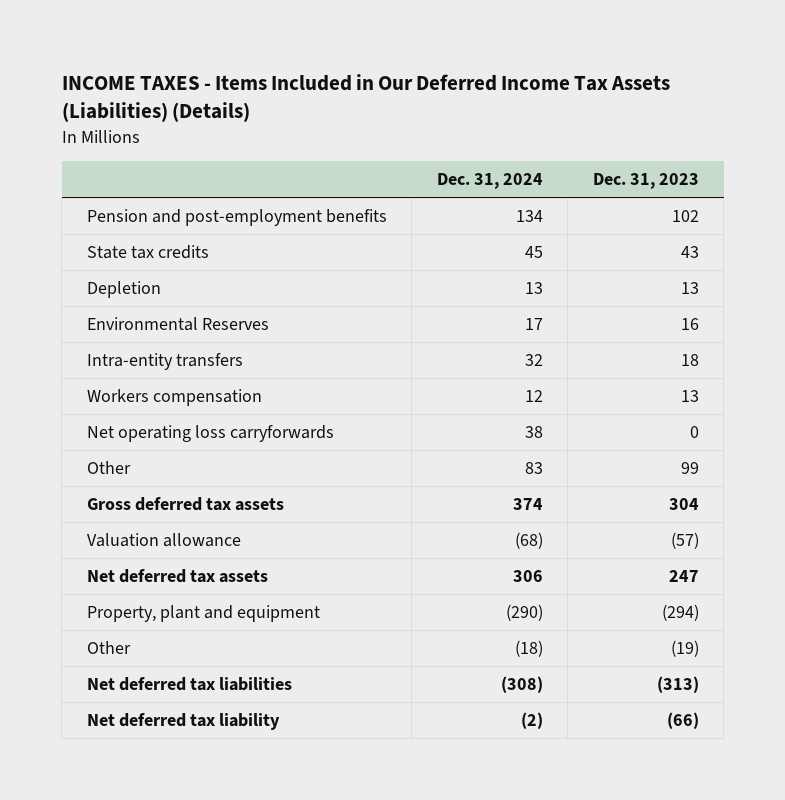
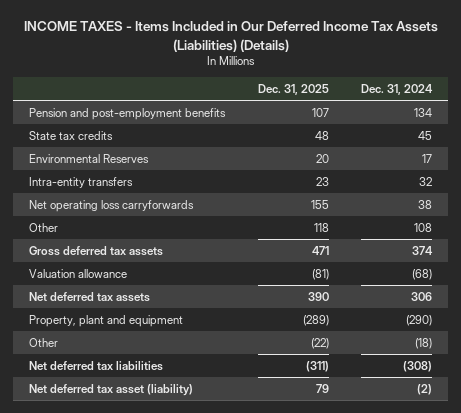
[592,173,699,190] Dec. 31, 2023 -> none
none -> [257,83,329,95] Dec. 31, 2025
[86,280,161,298] Depletion -> none
[86,388,262,406] Workers compensation -> none
[524,461,543,474] 83 -> [414,222,433,232] 108
[86,712,280,730] Net deferred tax liability -> [29,383,194,396] Net deferred tax asset (liability)

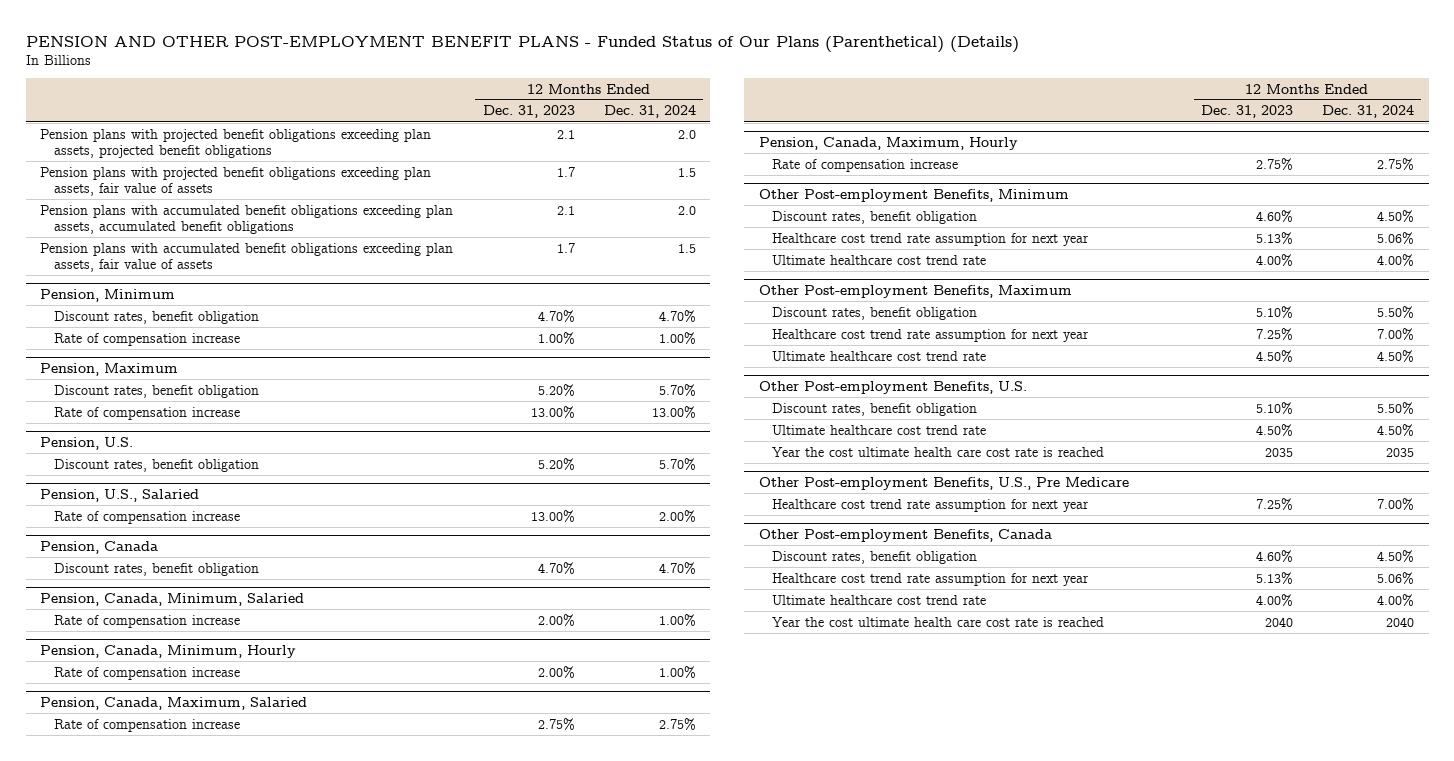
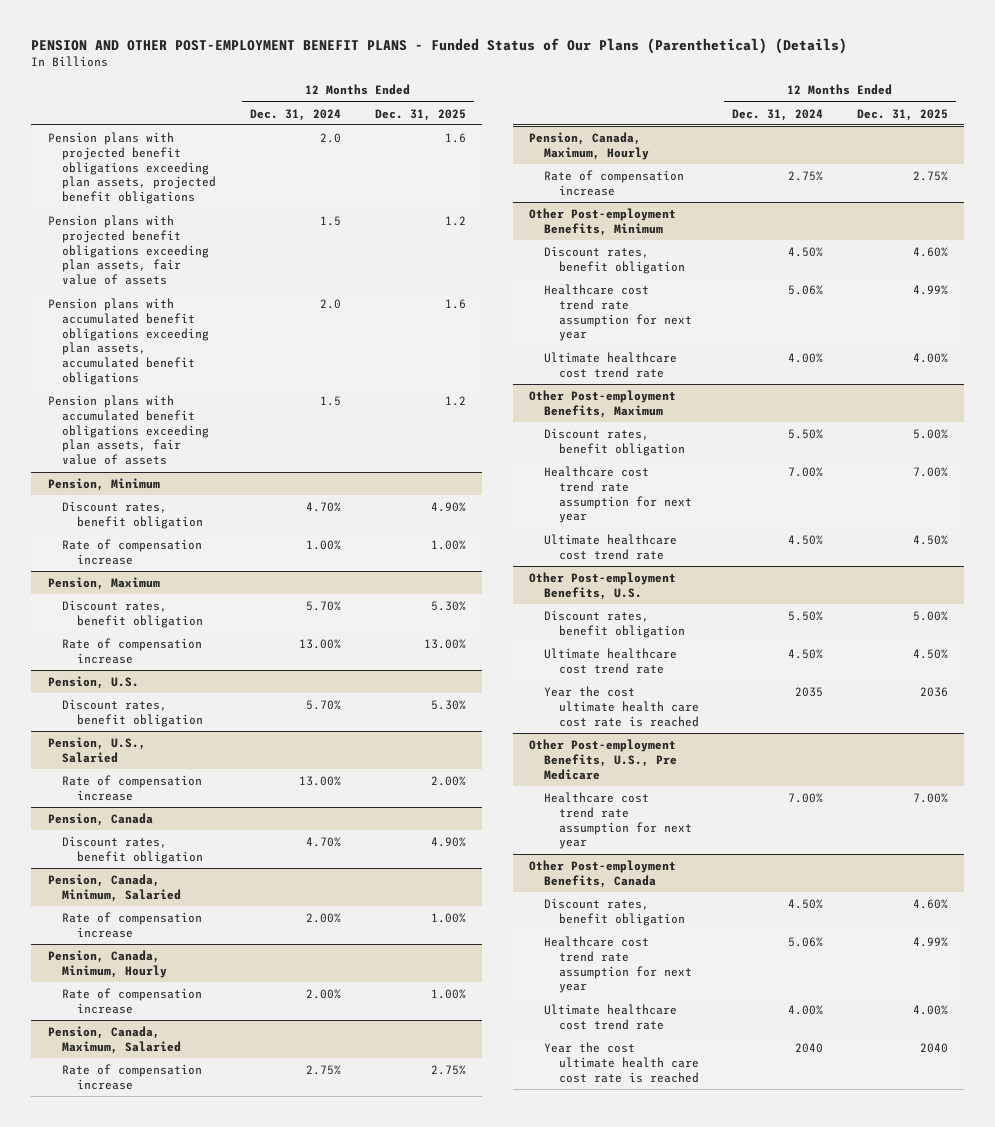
[482,105,575,119] Dec. 31, 2023 -> none
none -> [374,108,466,121] Dec. 31, 2025
[658,509,696,523] 2.00% -> [299,775,342,786] 13.00%
[658,613,696,627] 1.00% -> [306,912,342,923] 2.00%
[658,665,696,679] 1.00% -> [306,988,342,999] 2.00%

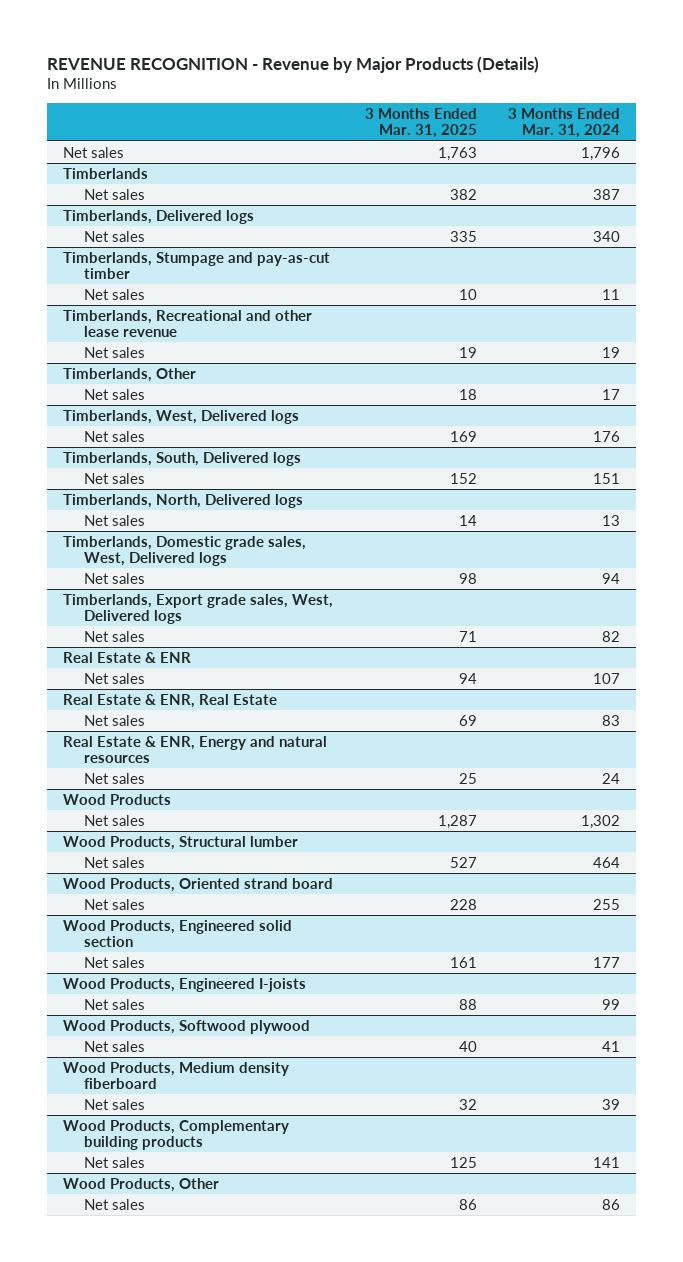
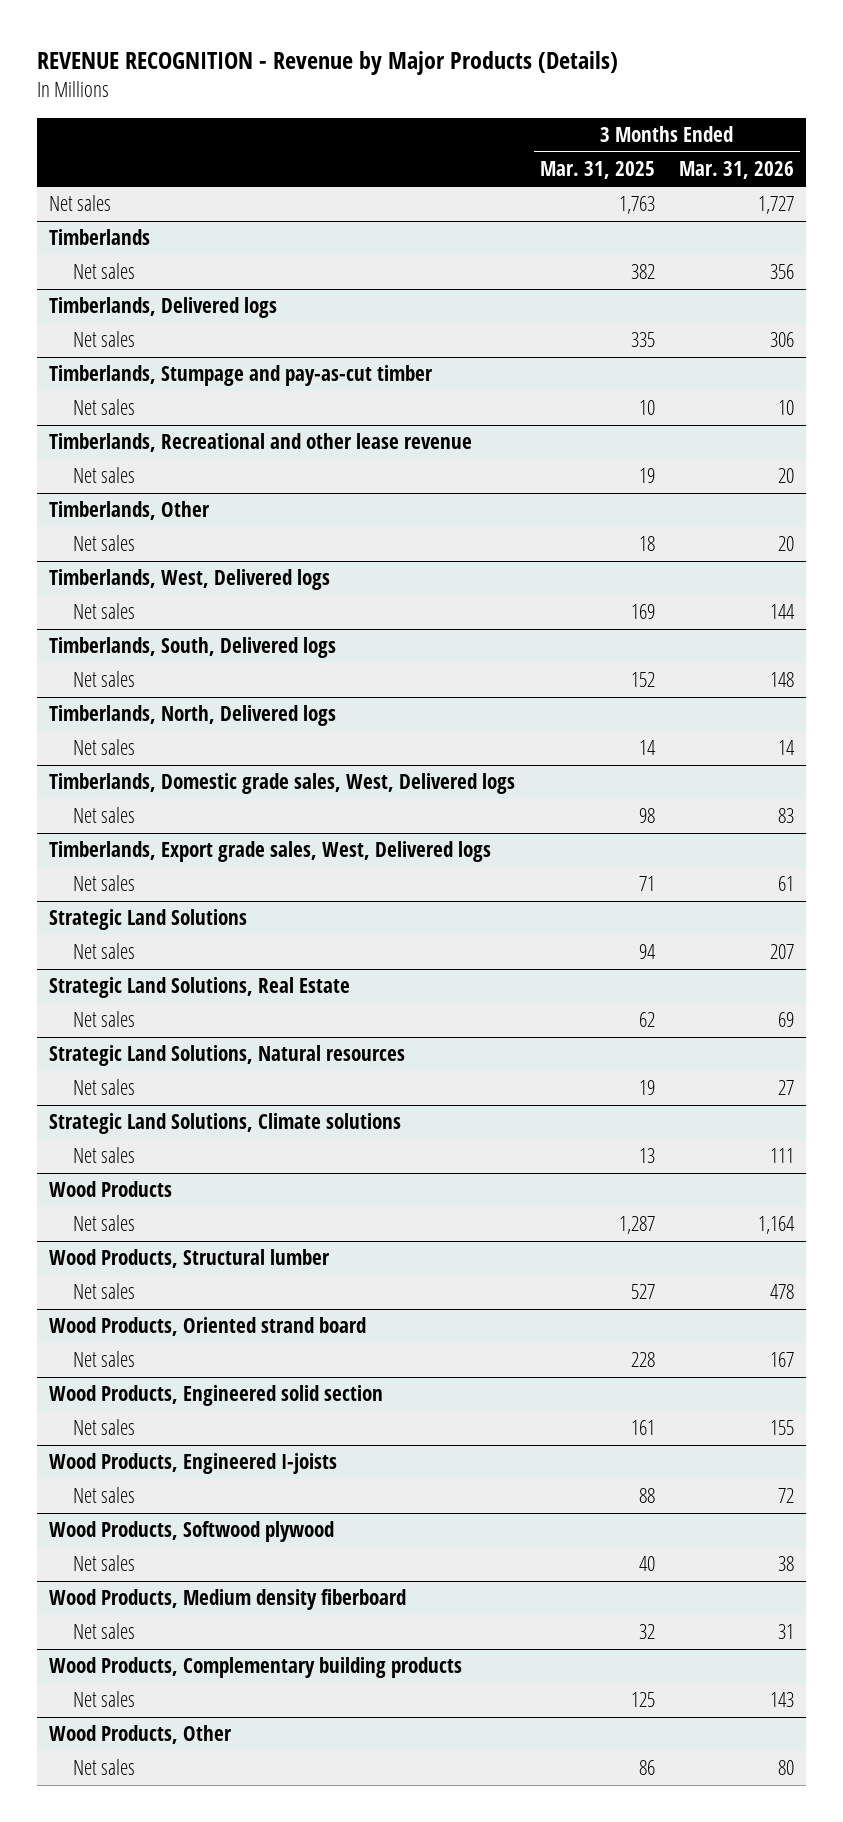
[508,107,621,139] 3 Months Ended Mar. 31, 2024 -> none
none -> [679,161,795,180] Mar. 31, 2026
[63,651,192,663] Real Estate & ENR -> none
none -> [49,909,248,931] Strategic Land Solutions
[63,693,278,708] Real Estate & ENR, Real Estate -> none
[63,735,328,764] Real Estate & ENR, Energy and natural resources -> none
none -> [49,977,351,999] Strategic Land Solutions, Real Estate
[458,714,477,726] 69 -> [638,1012,655,1028] 62
none -> [49,1045,406,1067] Strategic Land Solutions, Natural resources
[458,772,477,784] 25 -> [638,1080,655,1096] 19
none -> [49,1113,402,1135] Strategic Land Solutions, Climate solutions
none -> [73,1147,136,1164] Net sales

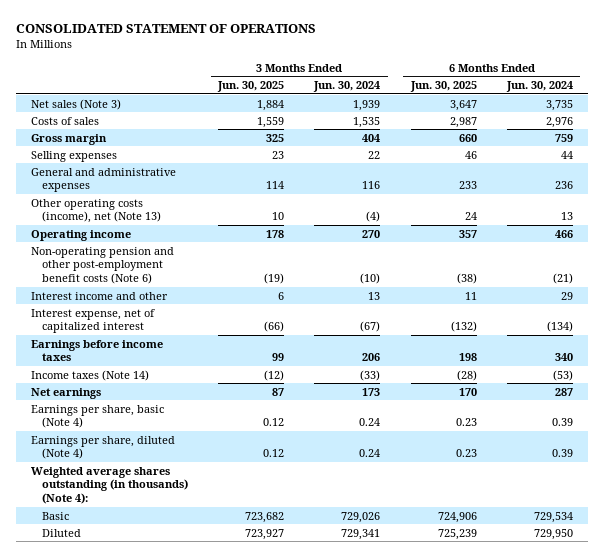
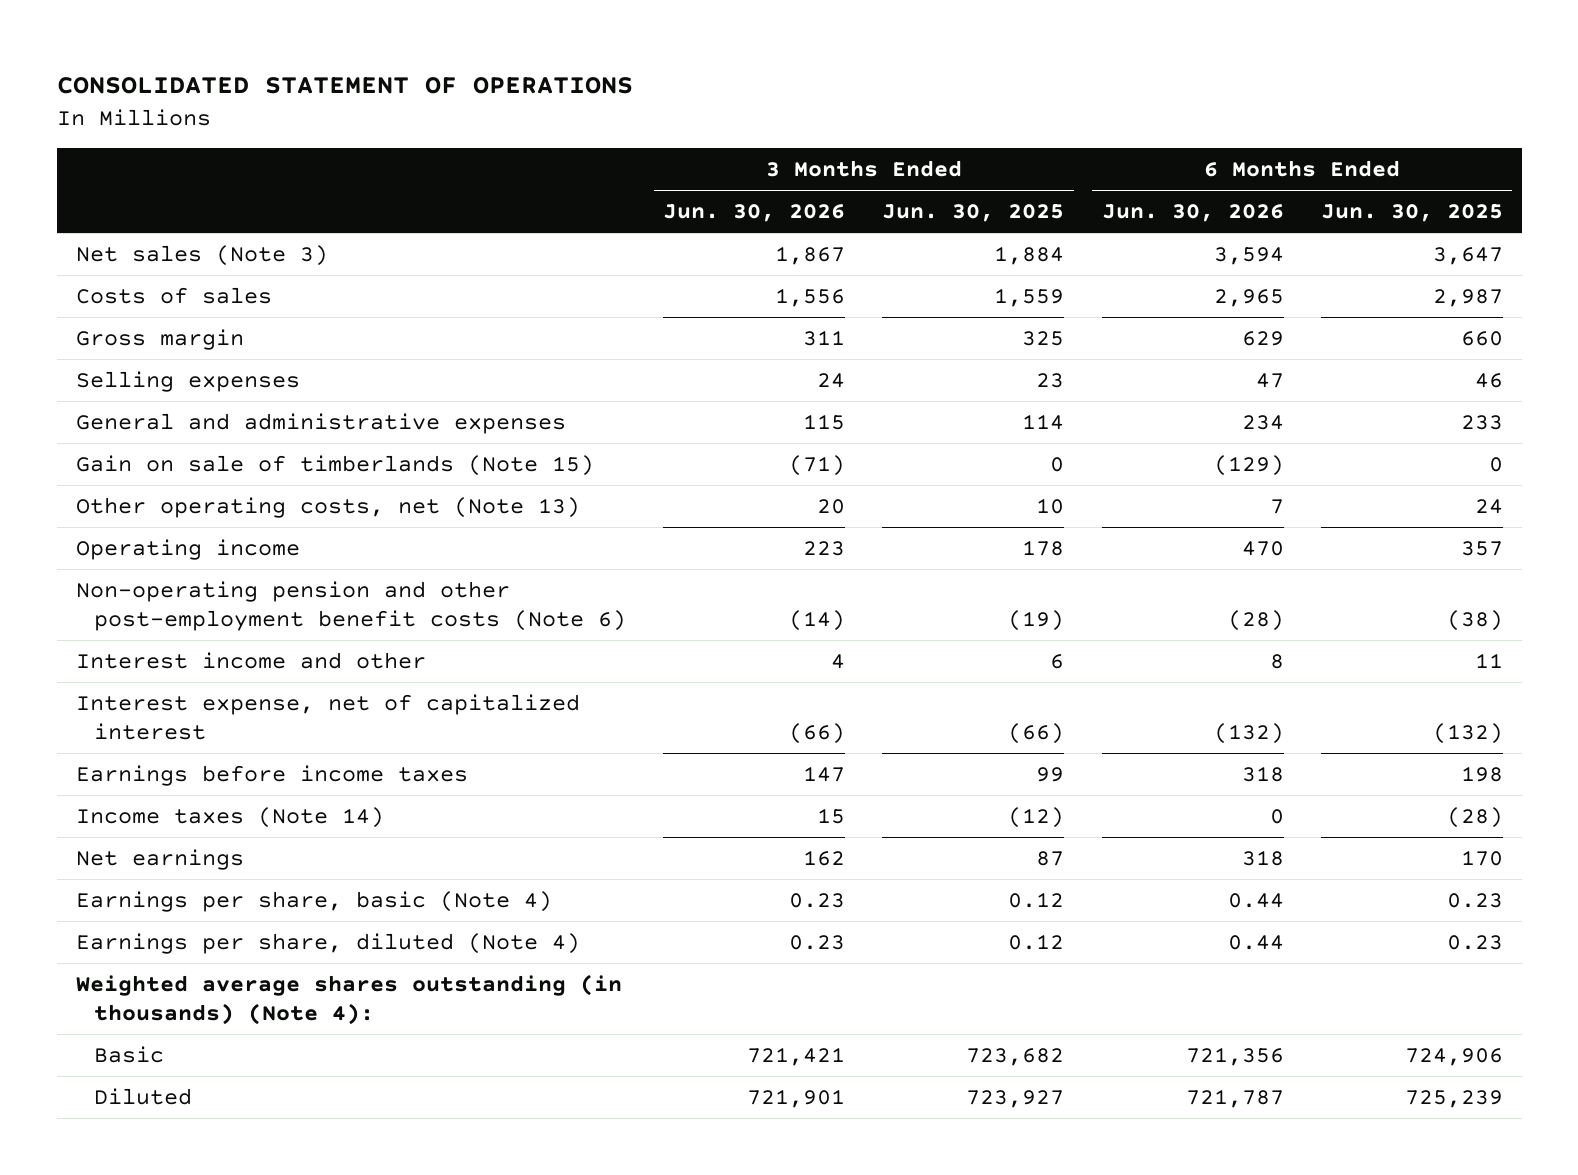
[313,80,381,92] Jun. 30, 2024 -> none
[505,80,573,92] Jun. 30, 2024 -> none
none -> [663,204,846,223] Jun. 30, 2026
none -> [1101,204,1284,223] Jun. 30, 2026
none -> [75,454,594,476] Gain on sale of timberlands (Note 15)
[30,198,162,224] Other operating costs (income), net (Note 13) -> [75,496,580,518] Other operating costs, net (Note 13)

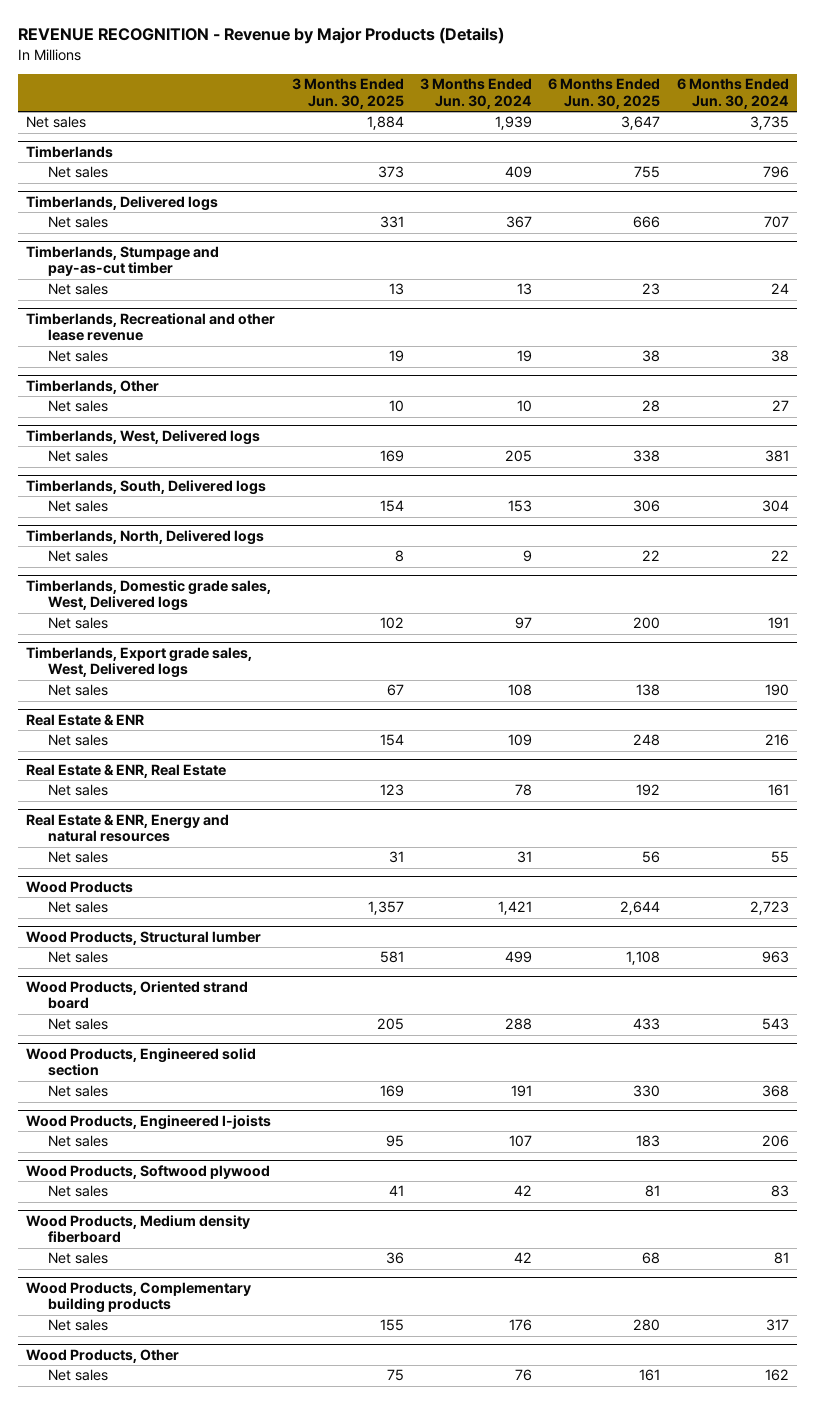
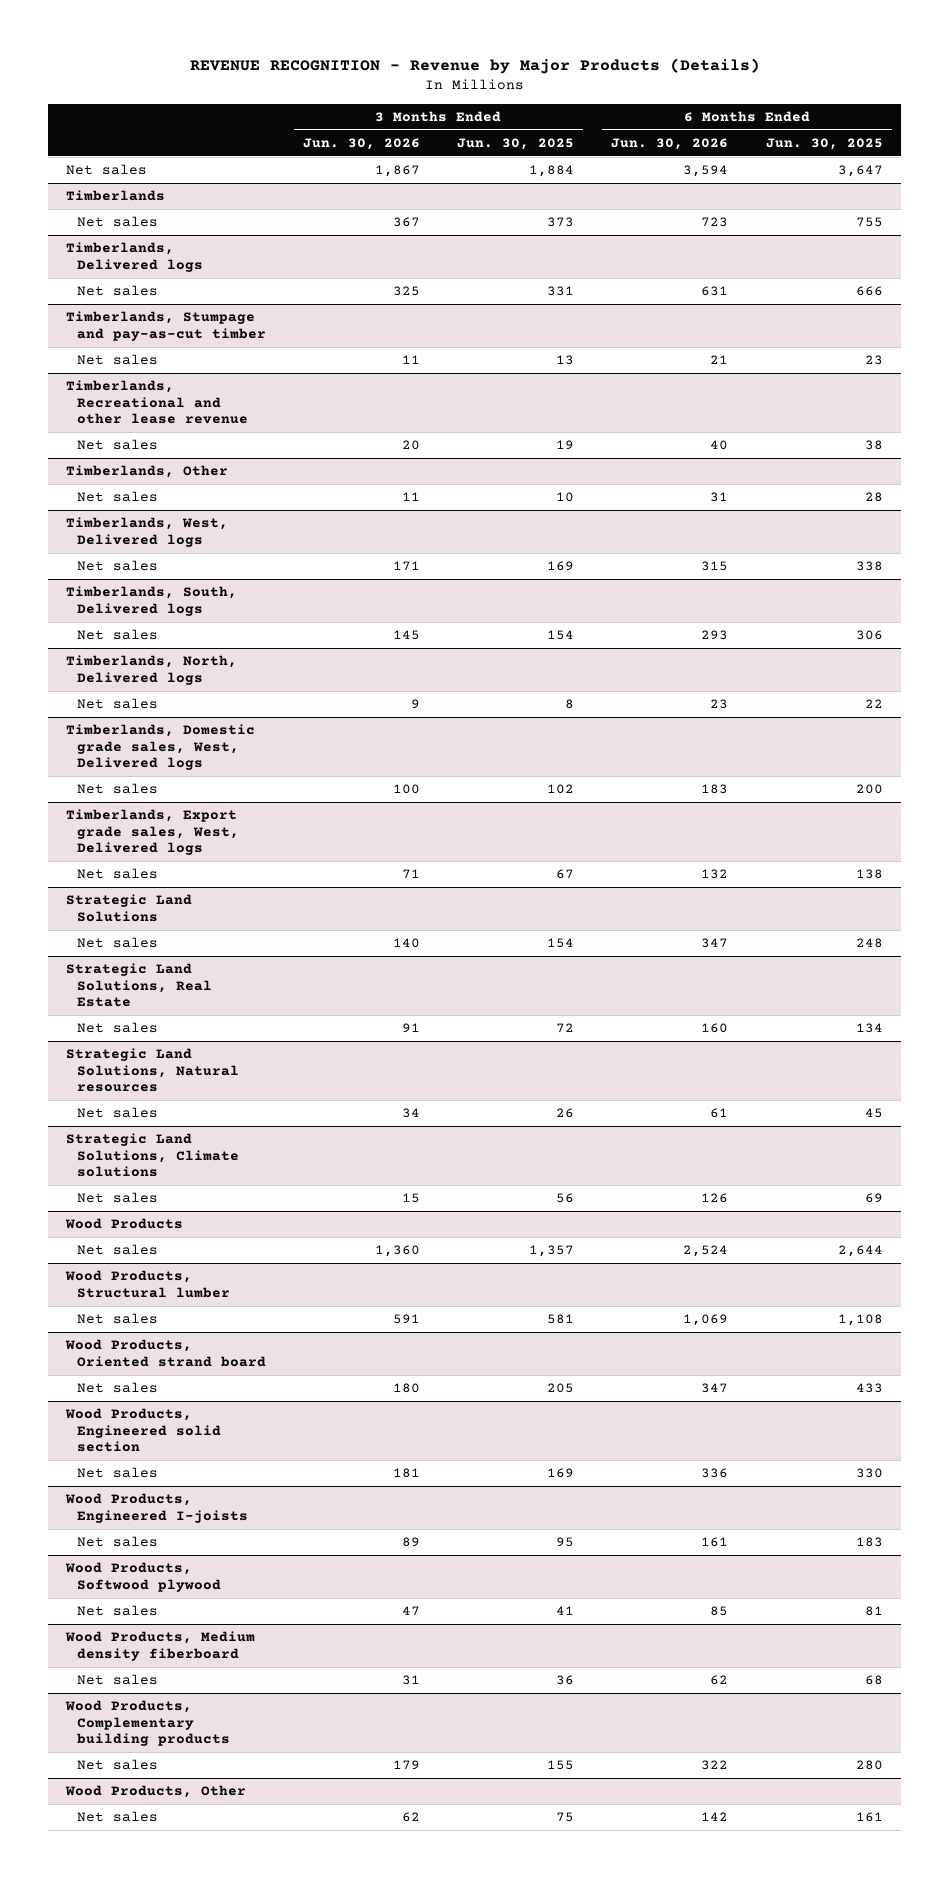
[420,78,533,110] 3 Months Ended Jun. 30, 2024 -> none
[676,78,789,110] 6 Months Ended Jun. 30, 2024 -> none
none -> [302,137,420,150] Jun. 30, 2026
none -> [611,137,729,150] Jun. 30, 2026
[26,713,145,726] Real Estate & ENR -> none
none -> [66,894,193,922] Strategic Land Solutions
[26,763,227,778] Real Estate & ENR, Real Estate -> none
[26,813,230,843] Real Estate & ENR, Energy and natural resources -> none
none -> [66,963,212,1008] Strategic Land Solutions, Real Estate
[379,784,404,797] 123 -> [556,1023,575,1034] 72
[636,784,661,797] 192 -> [855,1023,883,1034] 134
none -> [66,1048,239,1093] Strategic Land Solutions, Natural resources
[388,851,404,864] 31 -> [556,1108,575,1119] 26
[642,851,661,864] 56 -> [864,1108,883,1119] 45
none -> [66,1133,239,1178] Strategic Land Solutions, Climate solutions
none -> [76,1192,158,1204] Net sales

